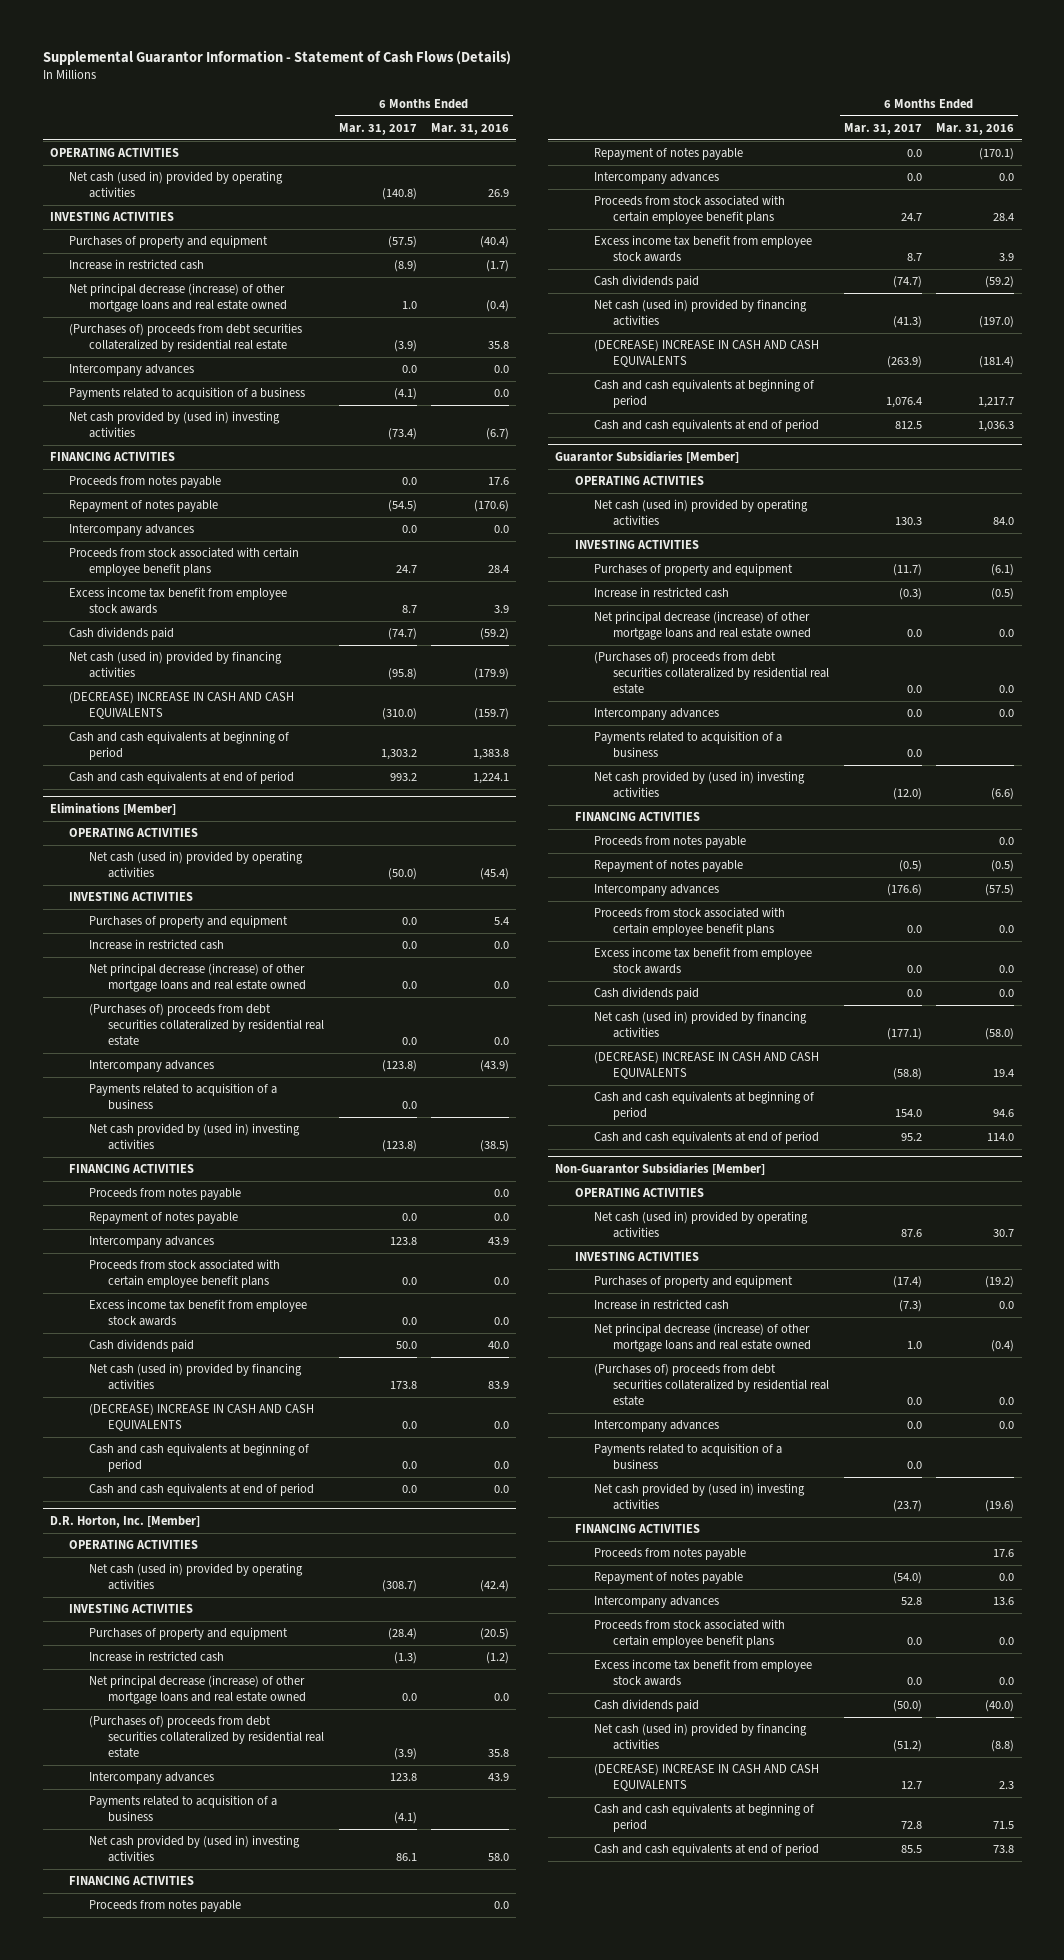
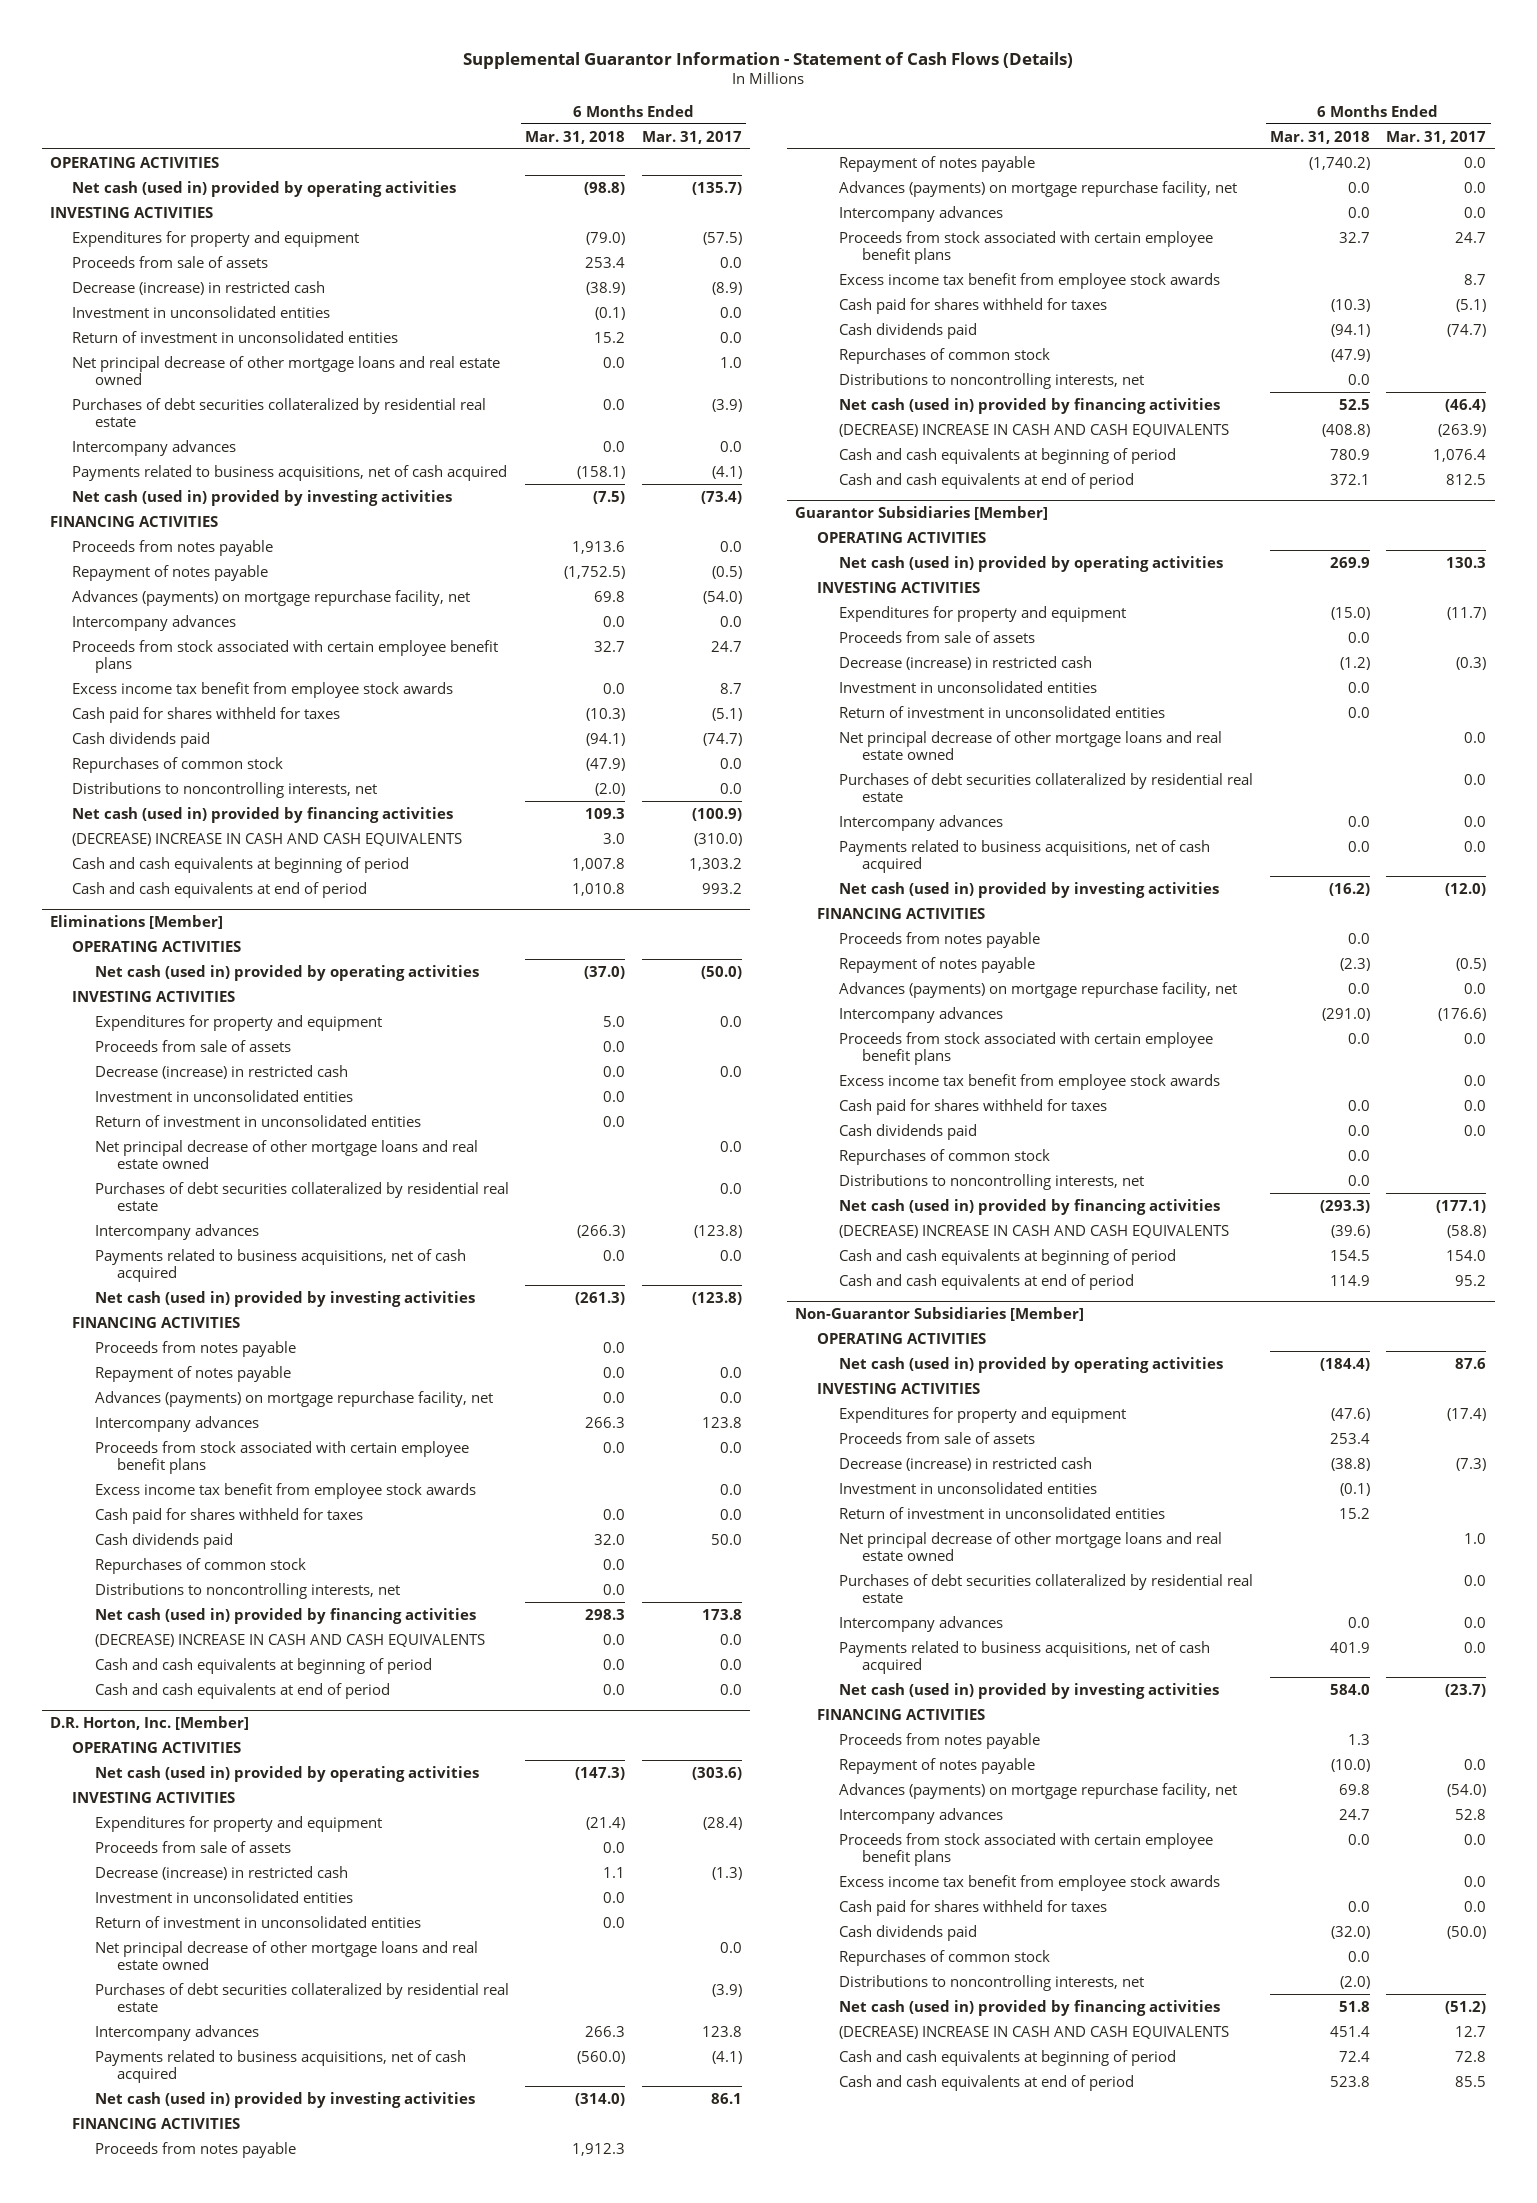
[431,122,510,135] Mar. 31, 2016 -> none
none -> [525,130,626,144] Mar. 31, 2018
[381,187,417,200] (140.8) -> [691,181,742,195] (135.7)
[69,235,269,249] Purchases of property and equipment -> [72,230,360,247] Expenditures for property and equipment
none -> [72,255,269,268] Proceeds from sale of assets
[69,259,205,271] Increase in restricted cash -> [72,280,326,295] Decrease (increase) in restricted cash
none -> [72,305,331,318] Investment in unconsolidated entities
none -> [72,330,399,343] Return of investment in unconsolidated entities
[69,283,287,312] Net principal decrease (increase) of other mortgage loans and real estate owned -> [72,355,501,385] Net principal decrease of other mortgage loans and real estate owned
[69,323,303,352] (Purchases of) proceeds from debt securities collateralized by residential real estate -> [72,397,487,427] Purchases of debt securities collateralized by residential real estate
[69,387,306,401] Payments related to acquisition of a business -> [72,464,508,481] Payments related to business acquisitions, net of cash acquired
[69,411,281,438] Net cash provided by (used in) investing activities -> [72,489,453,506] Net cash (used in) provided by investing activities
[387,500,417,513] (54.5) -> [711,565,742,579] (0.5)
none -> [72,589,471,606] Advances (payments) on mortgage repurchase facility, net
none -> [72,706,341,723] Cash paid for shares withheld for taxes
none -> [72,756,284,773] Repurchases of common stock
none -> [72,781,378,798] Distributions to noncontrolling interests, net
[387,667,417,680] (95.8) -> [691,807,742,821] (100.9)
[88,915,288,929] Purchases of property and equipment -> [94,1014,382,1031] Expenditures for property and equipment
none -> [94,1039,291,1052] Proceeds from sale of assets
[88,939,224,951] Increase in restricted cash -> [94,1064,348,1079] Decrease (increase) in restricted cash
none -> [94,1089,353,1102] Investment in unconsolidated entities
none -> [94,1114,421,1127] Return of investment in unconsolidated entities
[88,963,307,992] Net principal decrease (increase) of other mortgage loans and real estate owned -> [94,1139,478,1169] Net principal decrease of other mortgage loans and real estate owned
[88,1004,325,1046] (Purchases of) proceeds from debt securities collateralized by residential real estate -> [94,1181,509,1211] Purchases of debt securities collateralized by residential real estate
[88,1083,277,1110] Payments related to acquisition of a business -> [94,1248,466,1282] Payments related to business acquisitions, net of cash acquired
[88,1123,300,1150] Net cash provided by (used in) investing activities -> [94,1290,475,1307] Net cash (used in) provided by investing activities
none -> [94,1390,493,1407] Advances (payments) on mortgage repurchase facility, net
none -> [94,1507,363,1524] Cash paid for shares withheld for taxes
none -> [94,1557,306,1574] Repurchases of common stock
none -> [94,1582,400,1599] Distributions to noncontrolling interests, net
[381,1579,417,1592] (308.7) -> [691,1766,742,1780] (303.6)
[88,1627,288,1641] Purchases of property and equipment -> [94,1815,382,1832] Expenditures for property and equipment
none -> [94,1840,291,1853] Proceeds from sale of assets
[88,1651,224,1663] Increase in restricted cash -> [94,1865,348,1880] Decrease (increase) in restricted cash
none -> [94,1890,353,1903] Investment in unconsolidated entities
none -> [94,1915,421,1928] Return of investment in unconsolidated entities
[88,1675,307,1704] Net principal decrease (increase) of other mortgage loans and real estate owned -> [94,1940,478,1970] Net principal decrease of other mortgage loans and real estate owned
[88,1716,325,1758] (Purchases of) proceeds from debt securities collateralized by residential real estate -> [94,1982,509,2012] Purchases of debt securities collateralized by residential real estate
[88,1795,277,1822] Payments related to acquisition of a business -> [94,2049,466,2083] Payments related to business acquisitions, net of cash acquired
[88,1835,300,1862] Net cash provided by (used in) investing activities -> [94,2091,475,2108] Net cash (used in) provided by investing activities
none -> [839,180,1238,197] Advances (payments) on mortgage repurchase facility, net
none -> [839,297,1108,314] Cash paid for shares withheld for taxes
none -> [839,347,1051,364] Repurchases of common stock
none -> [839,372,1145,389] Distributions to noncontrolling interests, net
[892,315,922,328] (41.3) -> [1445,398,1487,412] (46.4)
[593,563,793,577] Purchases of property and equipment -> [839,605,1127,622] Expenditures for property and equipment
none -> [839,630,1036,643] Proceeds from sale of assets
[593,587,729,599] Increase in restricted cash -> [839,655,1093,670] Decrease (increase) in restricted cash
none -> [839,680,1098,693] Investment in unconsolidated entities
none -> [839,705,1166,718] Return of investment in unconsolidated entities
[593,611,812,640] Net principal decrease (increase) of other mortgage loans and real estate owned -> [839,730,1223,760] Net principal decrease of other mortgage loans and real estate owned
[593,652,830,694] (Purchases of) proceeds from debt securities collateralized by residential real estate -> [839,772,1254,802] Purchases of debt securities collateralized by residential real estate
[593,731,782,758] Payments related to acquisition of a business -> [839,839,1211,873] Payments related to business acquisitions, net of cash acquired
[593,771,805,798] Net cash provided by (used in) investing activities -> [839,881,1220,898] Net cash (used in) provided by investing activities
none -> [839,981,1238,998] Advances (payments) on mortgage repurchase facility, net
none -> [839,1098,1108,1115] Cash paid for shares withheld for taxes
none -> [839,1148,1051,1165] Repurchases of common stock
none -> [839,1173,1145,1190] Distributions to noncontrolling interests, net
[593,1275,793,1289] Purchases of property and equipment -> [839,1406,1127,1423] Expenditures for property and equipment
none -> [839,1431,1036,1444] Proceeds from sale of assets
[593,1299,729,1311] Increase in restricted cash -> [839,1456,1093,1471] Decrease (increase) in restricted cash
none -> [839,1481,1098,1494] Investment in unconsolidated entities
none -> [839,1506,1166,1519] Return of investment in unconsolidated entities
[593,1323,812,1352] Net principal decrease (increase) of other mortgage loans and real estate owned -> [839,1531,1223,1561] Net principal decrease of other mortgage loans and real estate owned
[593,1364,830,1406] (Purchases of) proceeds from debt securities collateralized by residential real estate -> [839,1573,1254,1603] Purchases of debt securities collateralized by residential real estate
[593,1443,782,1470] Payments related to acquisition of a business -> [839,1640,1211,1674] Payments related to business acquisitions, net of cash acquired
[593,1483,805,1510] Net cash provided by (used in) investing activities -> [839,1682,1220,1699] Net cash (used in) provided by investing activities
[892,1572,922,1585] (54.0) -> [1464,1758,1487,1770] 0.0
none -> [839,1782,1238,1799] Advances (payments) on mortgage repurchase facility, net
none -> [839,1899,1108,1916] Cash paid for shares withheld for taxes
none -> [839,1949,1051,1966] Repurchases of common stock
none -> [839,1974,1145,1991] Distributions to noncontrolling interests, net

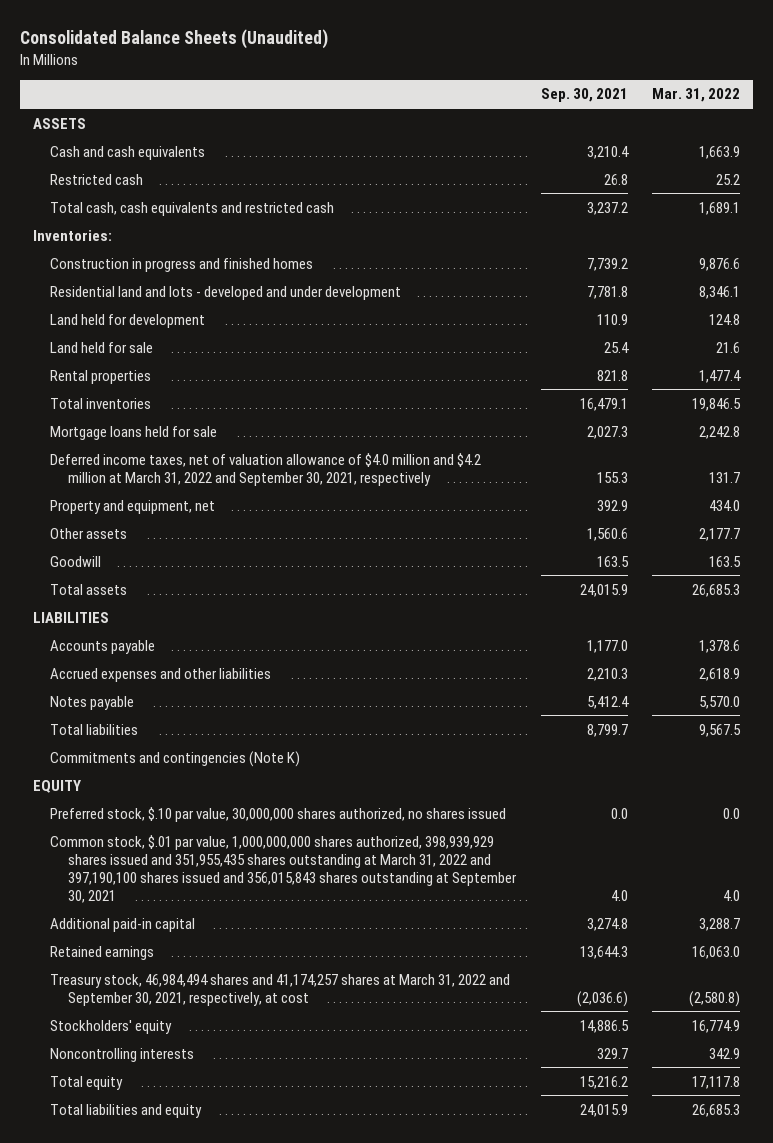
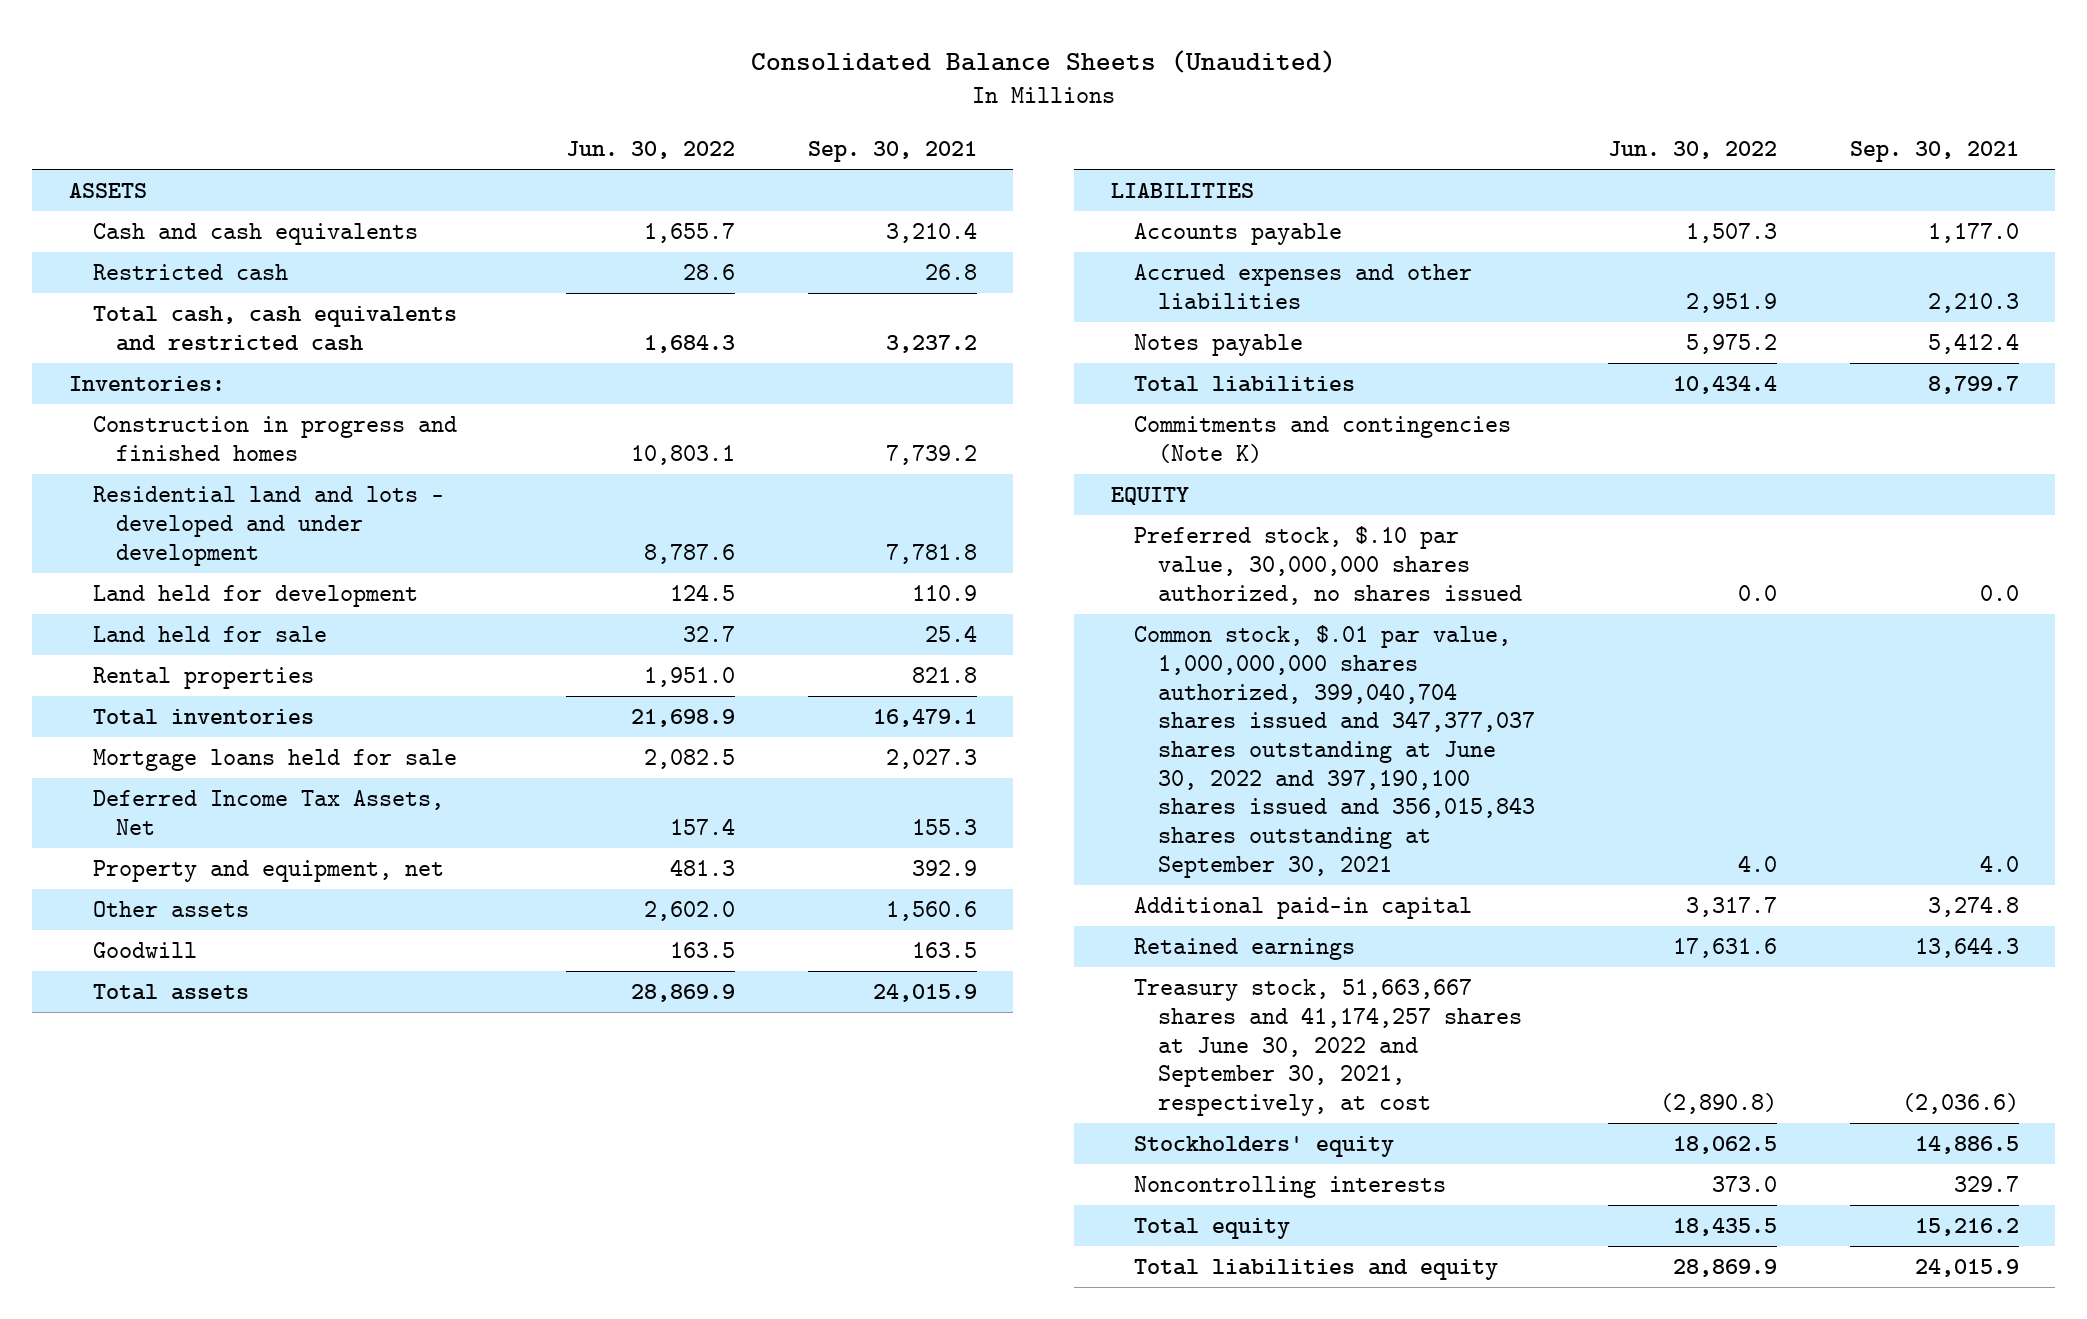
[652,88,741,103] Mar. 31, 2022 -> none
none -> [566,141,736,160] Jun. 30, 2022
[50,452,482,486] Deferred income taxes, net of valuation allowance of $4.0 million and $4.2 million at March 31, 2022 and September 30, 2021, respectively -> [92,790,444,835] Deferred Income Tax Assets, Net
[50,834,518,903] Common stock, $.01 par value, 1,000,000,000 shares authorized, 398,939,929 shares issued and 351,955,435 shares outstanding at March 31, 2022 and 397,190,100 shares issued and 356,015,843 shares outstanding at September 30, 2021 -> [1134,625,1536,878] Common stock, $.01 par value, 1,000,000,000 shares authorized, 399,040,704 shares issued and 347,377,037 shares outstanding at June 30, 2022 and 397,190,100 shares issued and 356,015,843 shares outstanding at September 30, 2021
[50,973,511,1006] Treasury stock, 46,984,494 shares and 41,174,257 shares at March 31, 2022 and September 30, 2021, respectively, at cost -> [1134,979,1523,1116] Treasury stock, 51,663,667 shares and 41,174,257 shares at June 30, 2022 and September 30, 2021, respectively, at cost

